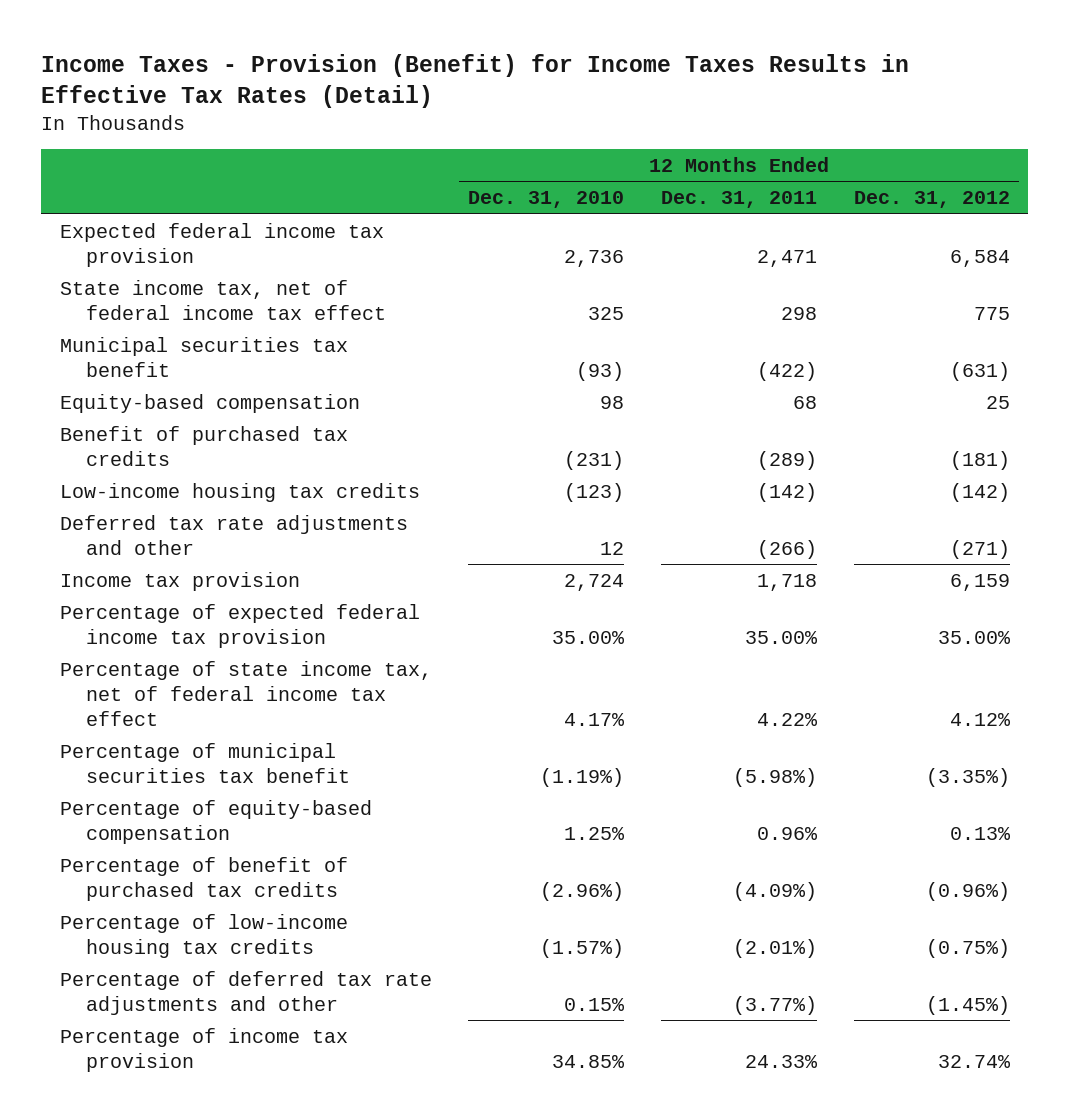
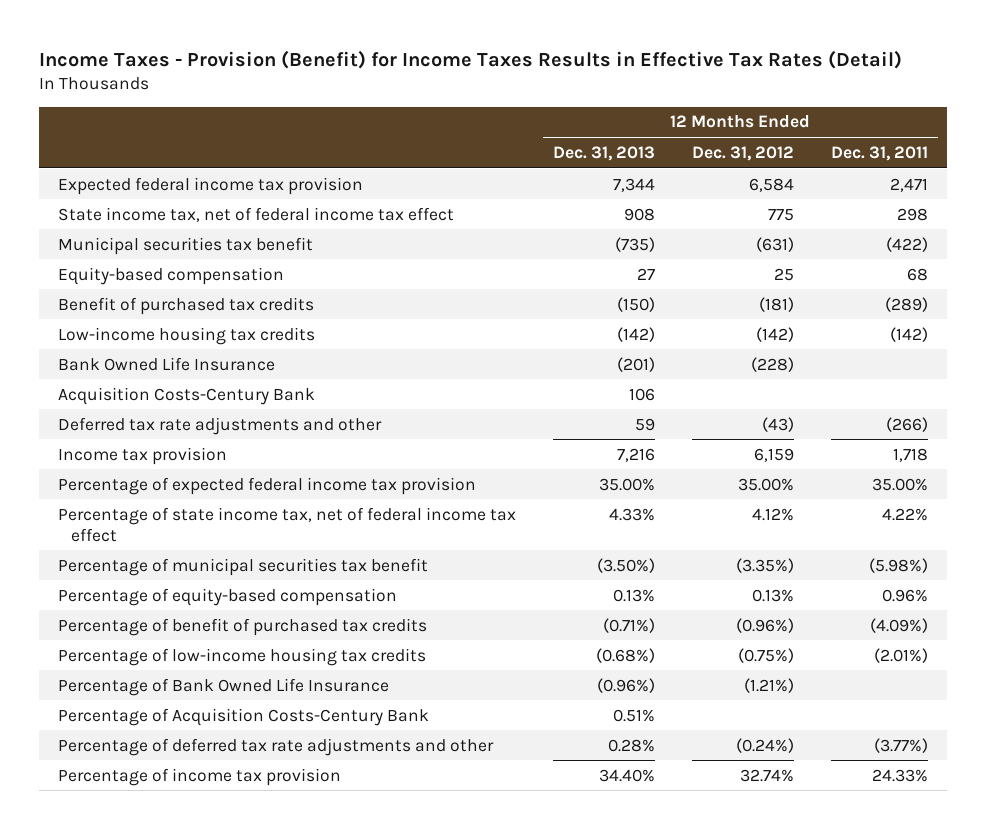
[468,191,625,209] Dec. 31, 2010 -> none
none -> [552,145,655,161] Dec. 31, 2013
none -> [57,356,275,371] Bank Owned Life Insurance
none -> [57,386,315,405] Acquisition Costs-Century Bank
[949,539,1010,559] (271) -> [761,416,794,432] (43)
none -> [57,677,389,696] Percentage of Bank Owned Life Insurance
none -> [57,707,429,726] Percentage of Acquisition Costs-Century Bank
[925,995,1010,1015] (1.45%) -> [735,737,794,753] (0.24%)

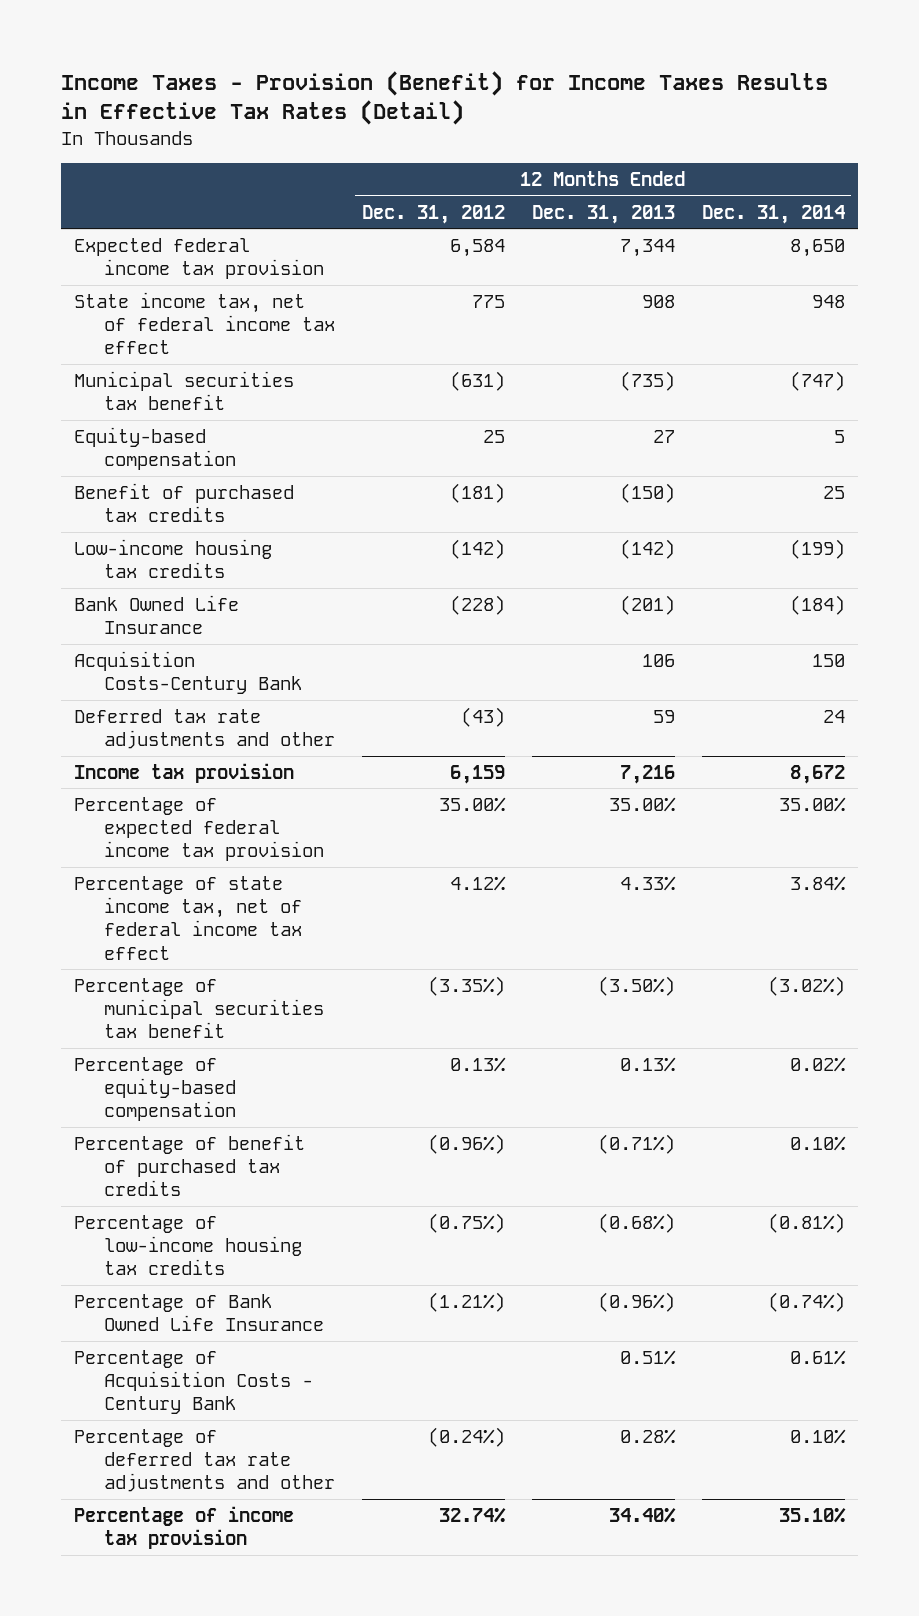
[831,145,929,161] Dec. 31, 2011 -> none
none -> [701,204,845,224] Dec. 31, 2014
[57,707,429,726] Percentage of Acquisition Costs-Century Bank -> [74,1349,313,1415] Percentage of Acquisition Costs - Century Bank

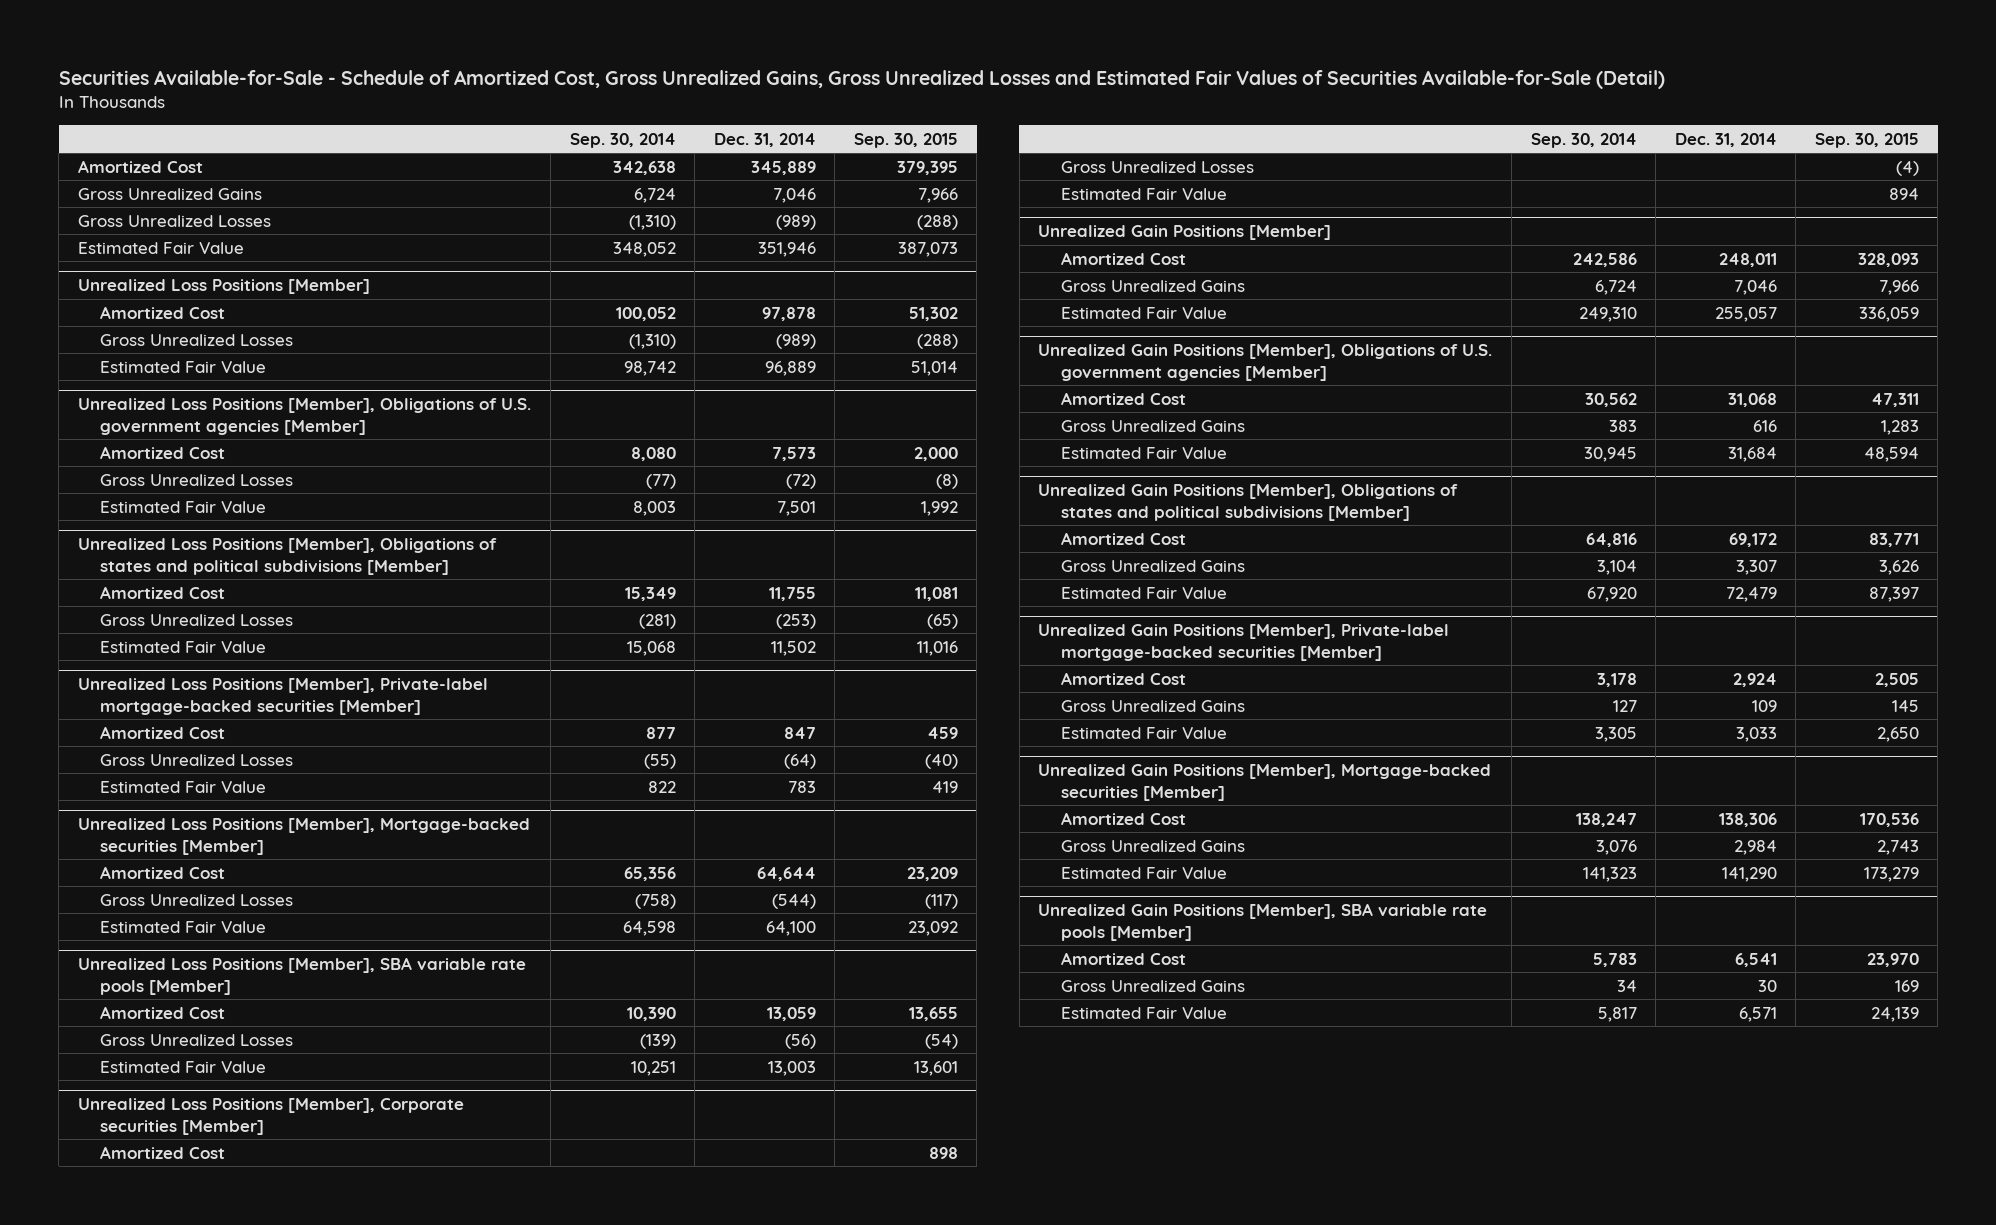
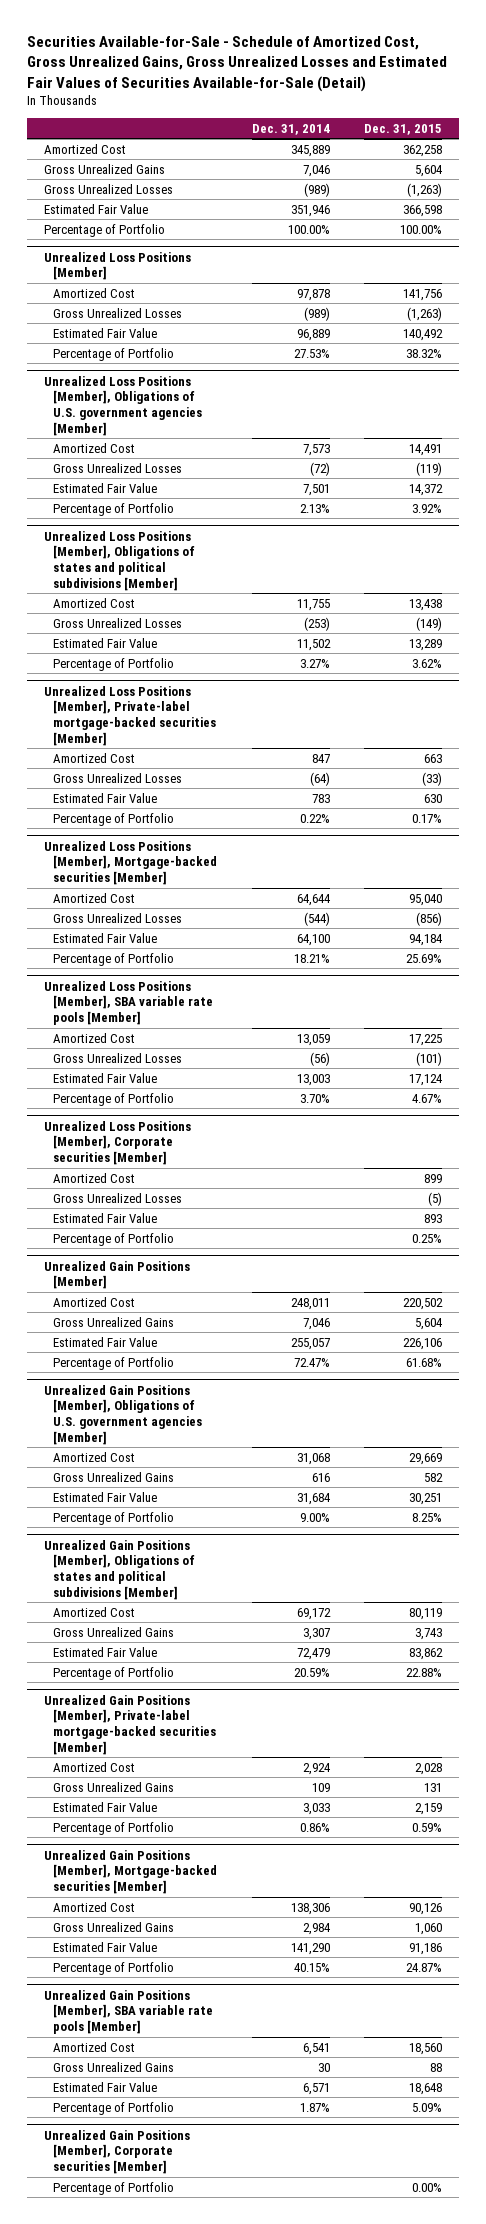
[569,132,676,148] Sep. 30, 2014 -> none
[853,132,958,148] Sep. 30, 2015 -> none
none -> [364,123,443,135] Dec. 31, 2015
none -> [44,223,166,237] Percentage of Portfolio
none -> [53,347,175,361] Percentage of Portfolio
none -> [53,502,175,516] Percentage of Portfolio
none -> [53,657,175,671] Percentage of Portfolio
none -> [53,812,175,826] Percentage of Portfolio
none -> [53,952,175,966] Percentage of Portfolio
none -> [53,1092,175,1106] Percentage of Portfolio
none -> [53,1232,175,1246] Percentage of Portfolio
none -> [53,1356,175,1370] Percentage of Portfolio
none -> [53,1511,175,1525] Percentage of Portfolio
none -> [53,1666,175,1680] Percentage of Portfolio
none -> [53,1821,175,1835] Percentage of Portfolio
none -> [53,1961,175,1975] Percentage of Portfolio
none -> [53,2101,175,2115] Percentage of Portfolio
none -> [44,2129,191,2175] Unrealized Gain Positions [Member], Corporate securities [Member]
none -> [53,2181,175,2195] Percentage of Portfolio

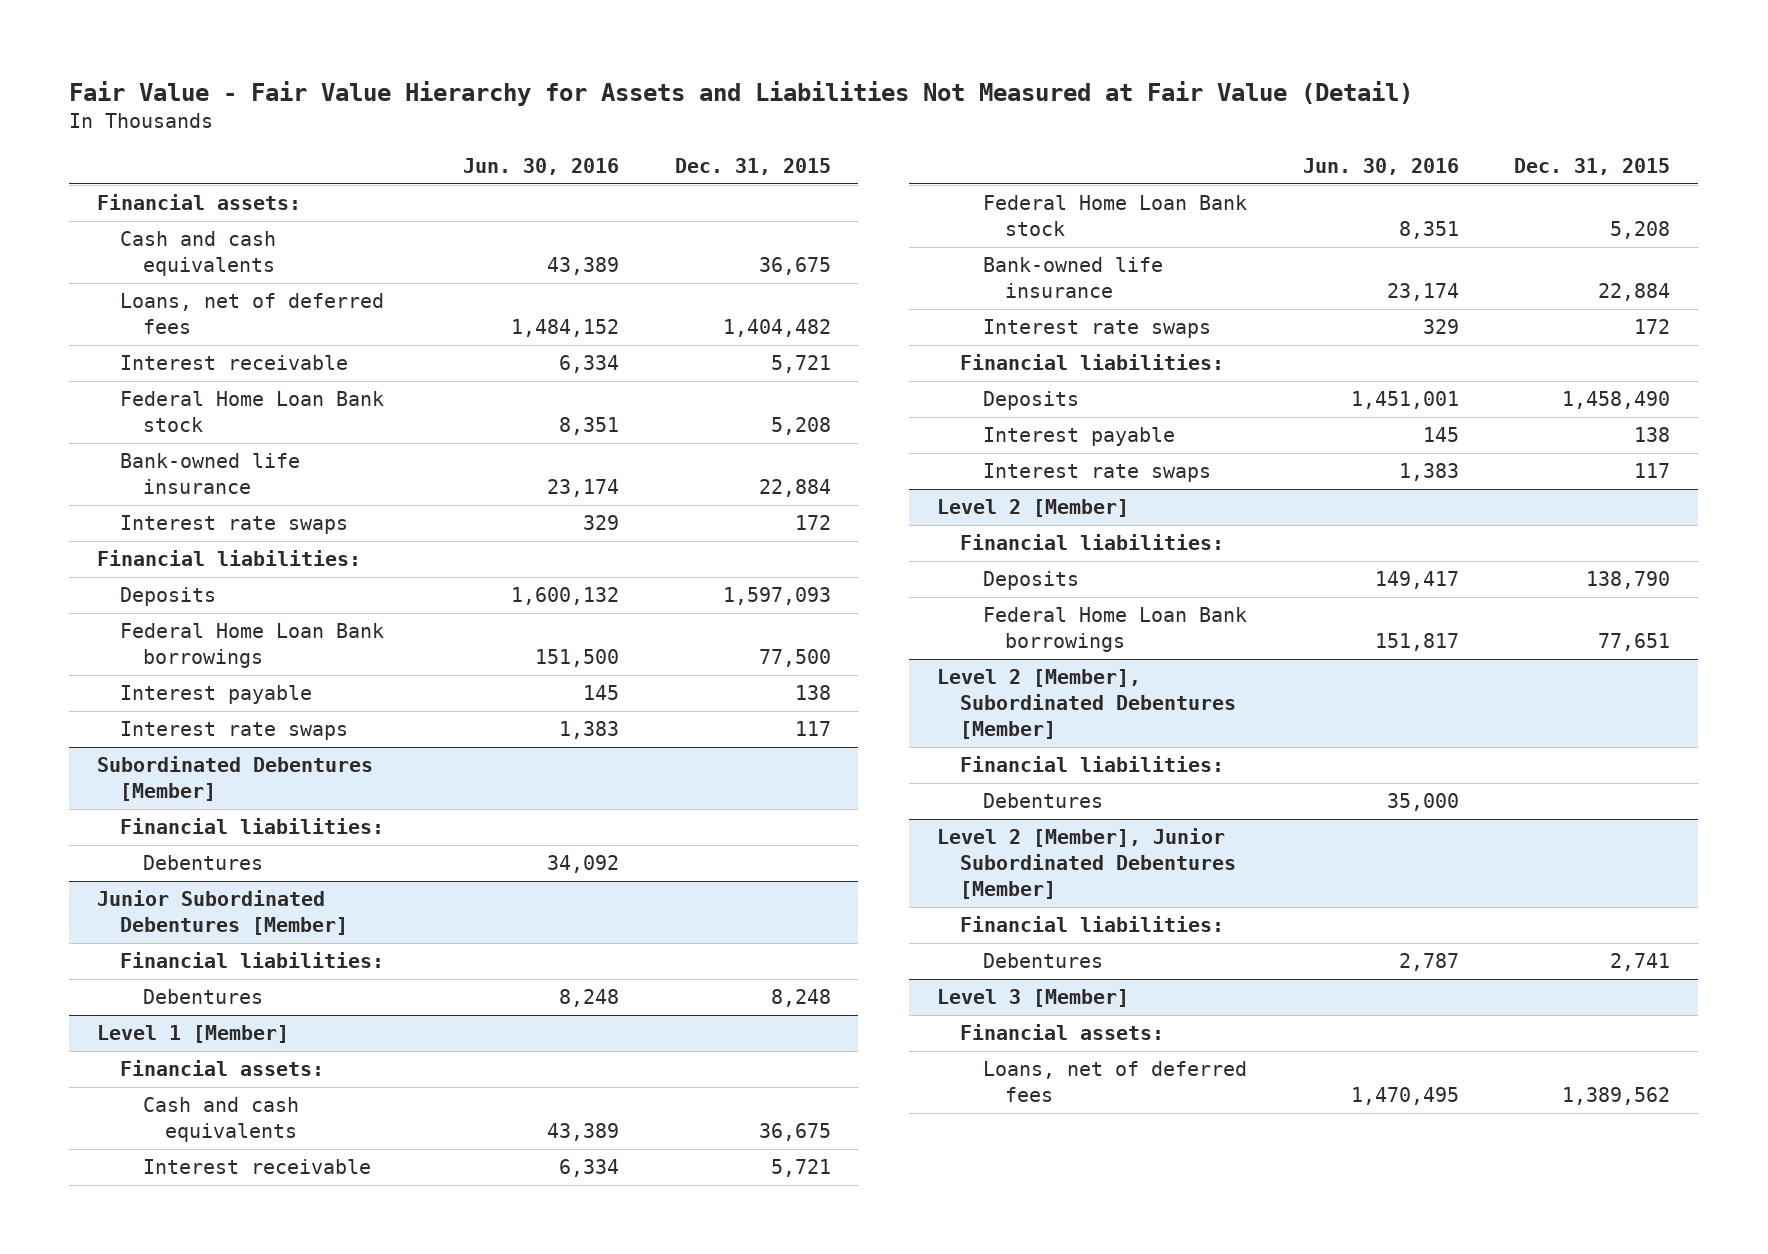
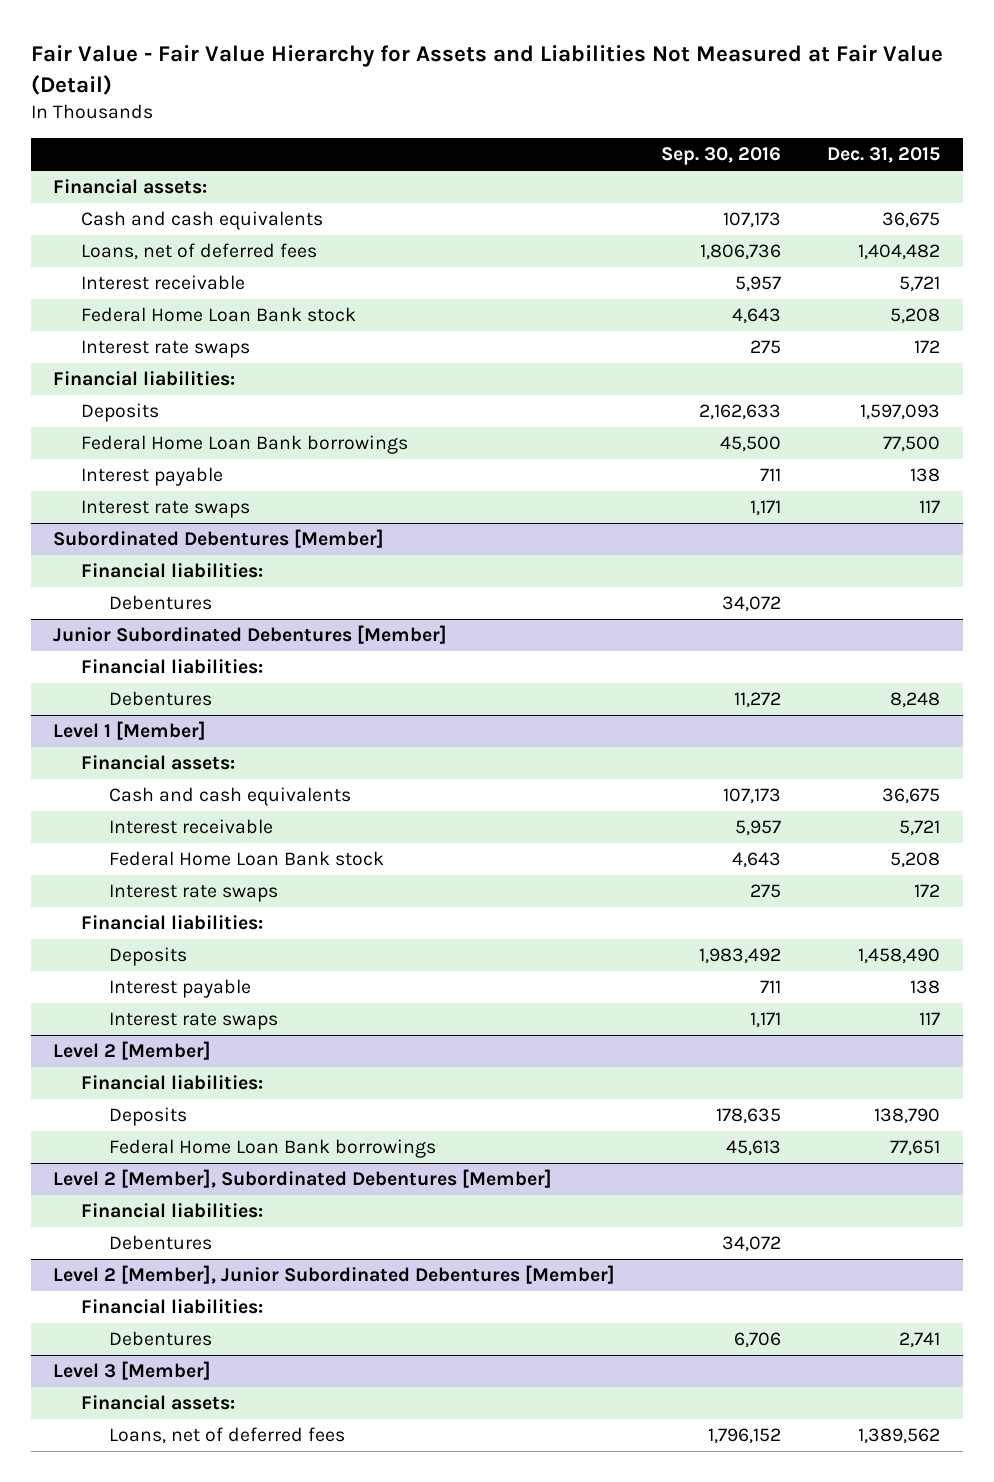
[462,158,619,176] Jun. 30, 2016 -> none
none -> [661,147,782,166] Sep. 30, 2016
[119,453,300,495] Bank-owned life insurance -> none
[982,257,1163,299] Bank-owned life insurance -> none

